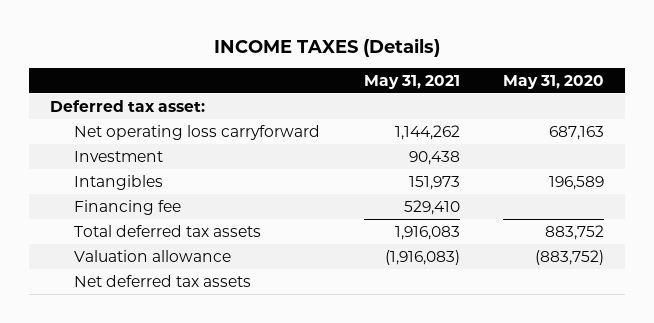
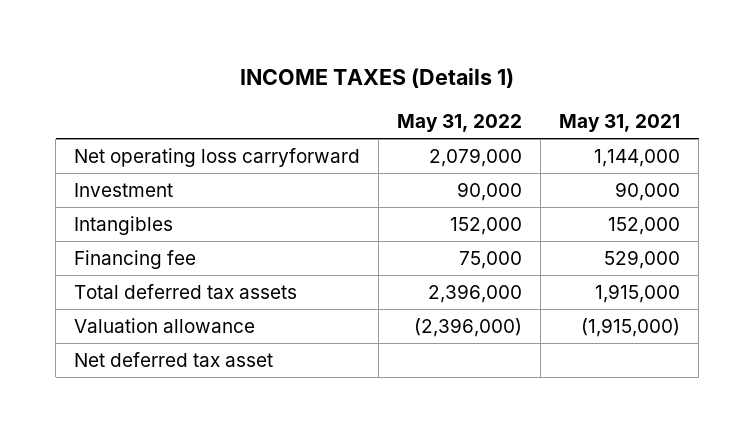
[214,37,441,57] INCOME TAXES (Details) -> [240,68,515,89] INCOME TAXES (Details 1)
[502,74,604,89] May 31, 2020 -> none
none -> [397,114,523,133] May 31, 2022
[50,99,206,112] Deferred tax asset: -> none
[394,124,460,140] 1,144,262 -> [594,149,681,168] 1,144,000
[408,150,460,165] 90,438 -> [615,182,681,202] 90,000
[408,175,460,190] 151,973 -> [608,217,681,236] 152,000
[403,199,460,215] 529,410 -> [604,250,681,270] 529,000
[394,225,460,240] 1,916,083 -> [595,284,681,304] 1,915,000
[384,249,460,265] (1,916,083) -> [581,318,681,338] (1,915,000)
[74,274,252,287] Net deferred tax assets -> [74,352,274,368] Net deferred tax asset

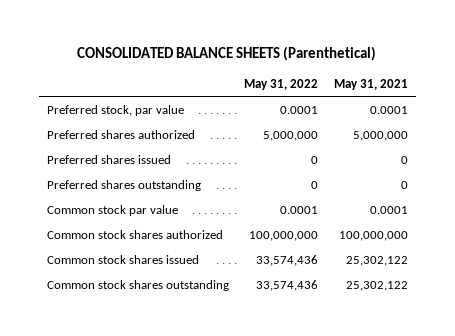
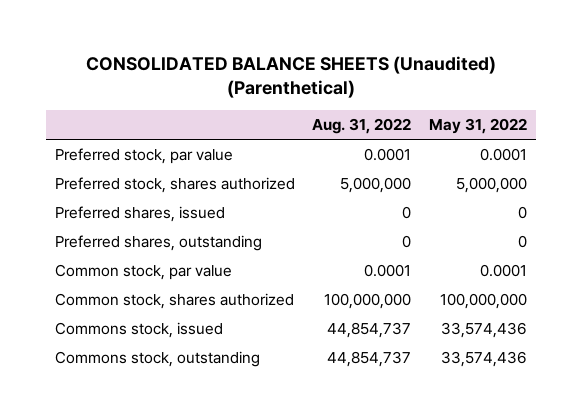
[77,46,377,62] CONSOLIDATED BALANCE SHEETS (Parenthetical) -> [85,56,496,99] CONSOLIDATED BALANCE SHEETS (Unaudited) (Parenthetical)
[334,78,409,90] May 31, 2021 -> none
none -> [312,118,412,135] Aug. 31, 2022
[46,129,195,139] Preferred shares authorized -> [54,177,295,194] Preferred stock, shares authorized
[46,154,171,164] Preferred shares issued -> [54,206,225,223] Preferred shares, issued
[46,179,201,191] Preferred shares outstanding -> [54,235,262,252] Preferred shares, outstanding
[46,204,178,216] Common stock par value -> [54,264,232,281] Common stock, par value
[46,229,223,239] Common stock shares authorized -> [54,293,294,310] Common stock, shares authorized
[46,254,199,264] Common stock shares issued -> [54,322,223,339] Commons stock, issued
[46,279,229,291] Common stock shares outstanding -> [54,351,260,368] Commons stock, outstanding

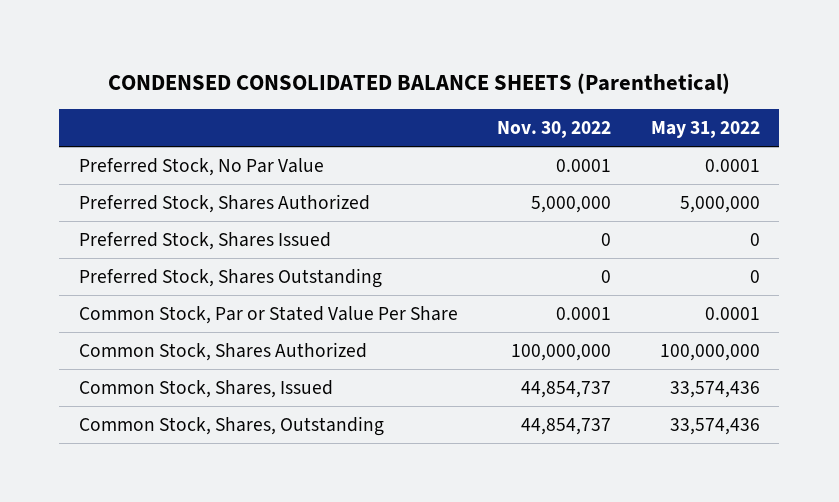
[85,56,496,99] CONSOLIDATED BALANCE SHEETS (Unaudited) (Parenthetical) -> [108,72,731,94] CONDENSED CONSOLIDATED BALANCE SHEETS (Parenthetical)
[312,118,412,135] Aug. 31, 2022 -> none
none -> [497,120,612,138] Nov. 30, 2022
[54,148,233,165] Preferred stock, par value -> [79,157,325,176] Preferred Stock, No Par Value
[54,177,295,194] Preferred stock, shares authorized -> [79,193,371,213] Preferred Stock, Shares Authorized
[54,206,225,223] Preferred shares, issued -> [79,231,332,250] Preferred Stock, Shares Issued
[54,235,262,252] Preferred shares, outstanding -> [79,267,383,288] Preferred Stock, Shares Outstanding
[54,264,232,281] Common stock, par value -> [79,305,459,324] Common Stock, Par or Stated Value Per Share
[54,293,294,310] Common stock, shares authorized -> [79,341,368,361] Common Stock, Shares Authorized
[54,322,223,339] Commons stock, issued -> [79,379,334,398] Common Stock, Shares, Issued
[54,351,260,368] Commons stock, outstanding -> [79,415,385,436] Common Stock, Shares, Outstanding

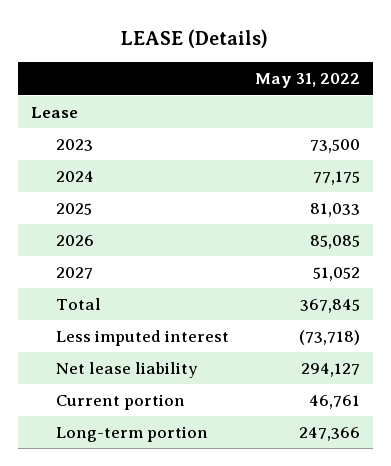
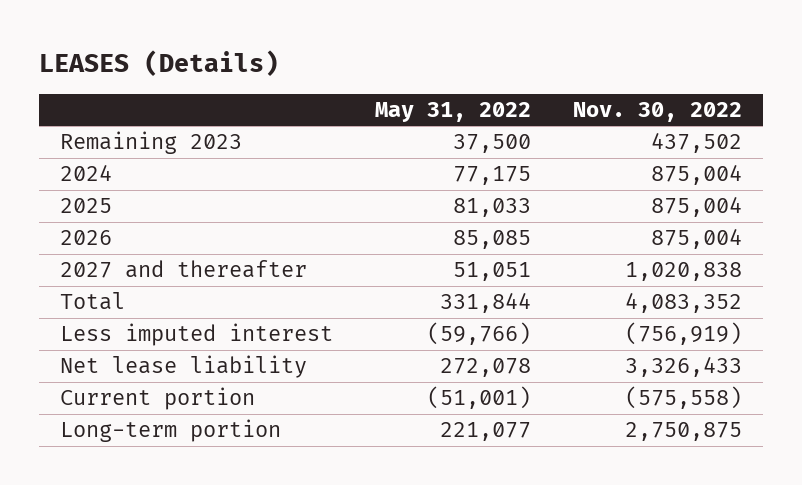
[121,28,269,48] LEASE (Details) -> [39,50,280,77] LEASES (Details)
none -> [572,101,742,122] Nov. 30, 2022
[31,107,79,119] Lease -> none
[56,139,94,152] 2023 -> [60,131,243,155] Remaining 2023
[309,139,360,154] 73,500 -> [453,134,532,154] 37,500
[56,267,94,280] 2027 -> [60,260,308,279] 2027 and thereafter
[312,267,360,282] 51,052 -> [453,262,532,282] 51,051
[299,299,360,314] 367,845 -> [440,293,532,314] 331,844
[298,330,360,346] (73,718) -> [427,322,532,346] (59,766)
[300,363,360,378] 294,127 -> [440,358,532,378] 272,078
[308,395,360,410] 46,761 -> [427,386,532,410] (51,001)
[298,427,360,442] 247,366 -> [440,422,532,442] 221,077

